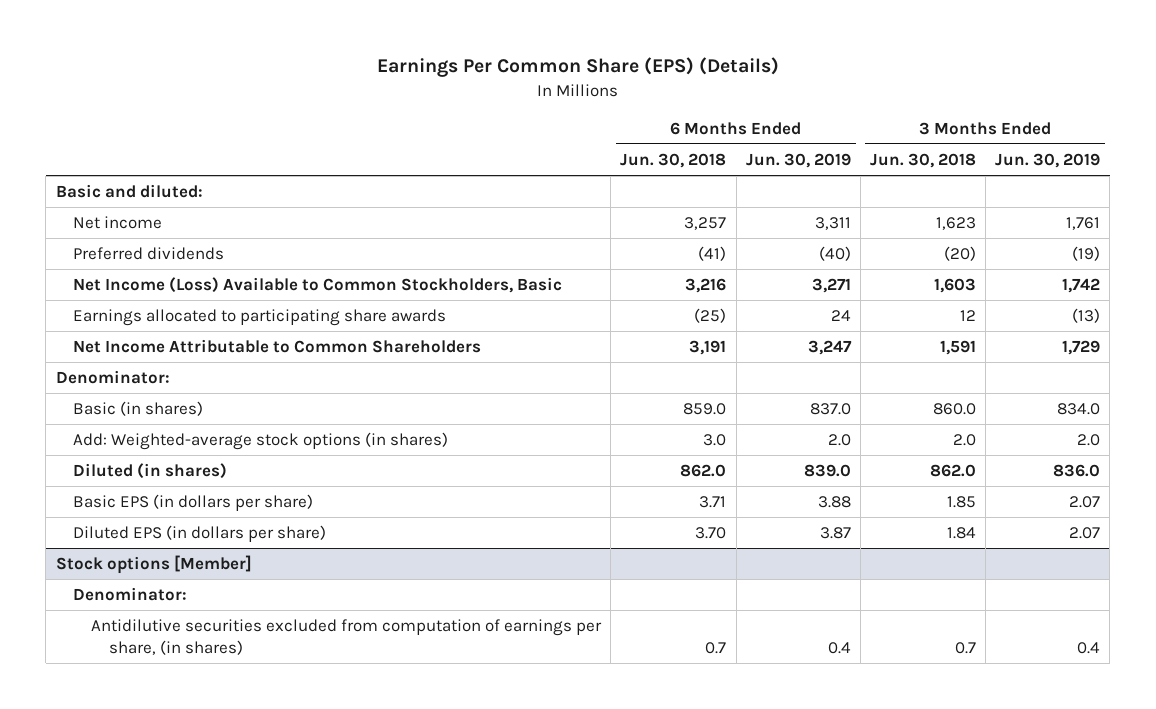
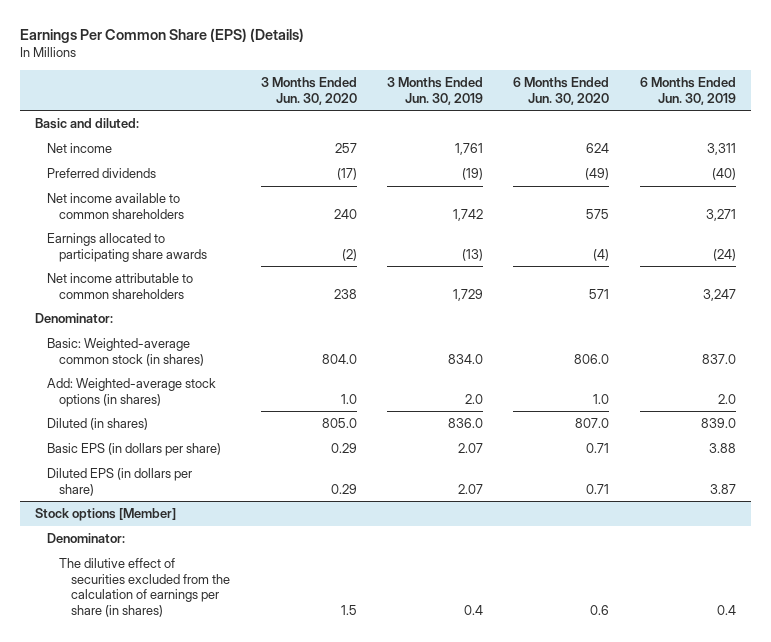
[620,152,727,168] Jun. 30, 2018 -> none
[869,152,976,168] Jun. 30, 2018 -> none
none -> [260,76,357,105] 3 Months Ended Jun. 30, 2020
none -> [513,76,610,105] 6 Months Ended Jun. 30, 2020
[73,276,563,293] Net Income (Loss) Available to Common Stockholders, Basic -> [47,193,185,219] Net income available to common shareholders
[830,309,851,321] 24 -> [712,248,736,261] (24)
[73,338,482,353] Net Income Attributable to Common Shareholders -> [47,273,194,299] Net income attributable to common shareholders
[73,400,204,416] Basic (in shares) -> [47,338,205,366] Basic: Weighted-average common stock (in shares)
[91,618,603,655] Antidilutive securities excluded from computation of earnings per share, (in shares) -> [59,558,231,617] The dilutive effect of securities excluded from the calculation of earnings per share (in shares)

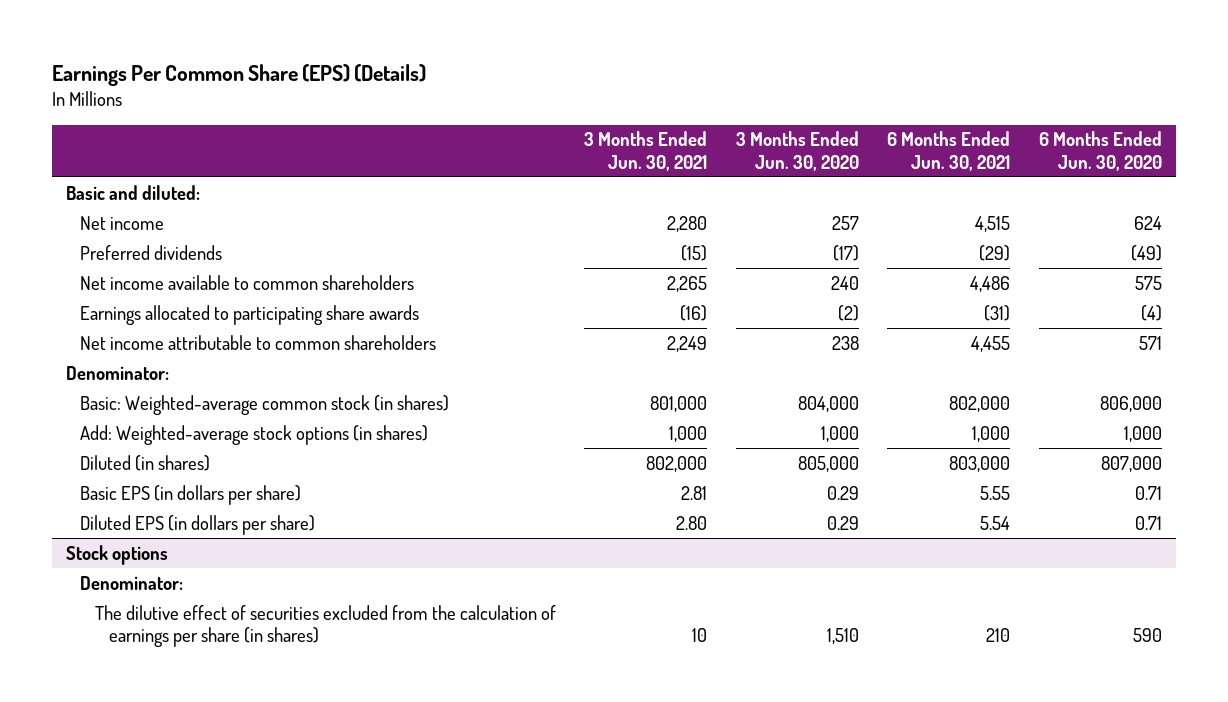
[387,76,484,105] 3 Months Ended Jun. 30, 2019 -> none
[639,76,736,105] 6 Months Ended Jun. 30, 2019 -> none
none -> [584,131,708,171] 3 Months Ended Jun. 30, 2021
none -> [887,131,1011,171] 6 Months Ended Jun. 30, 2021
[321,353,357,364] 804.0 -> [797,395,859,412] 804,000
[574,353,610,364] 806.0 -> [1099,395,1162,412] 806,000
[340,393,357,404] 1.0 -> [820,425,859,442] 1,000
[593,393,610,404] 1.0 -> [1123,425,1162,442] 1,000
[321,418,357,429] 805.0 -> [797,455,859,472] 805,000
[575,418,610,429] 807.0 -> [1100,455,1162,472] 807,000
[35,508,177,522] Stock options [Member] -> [66,544,169,565] Stock options
[340,604,357,615] 1.5 -> [826,627,859,644] 1,510
[590,604,610,615] 0.6 -> [1132,627,1162,642] 590

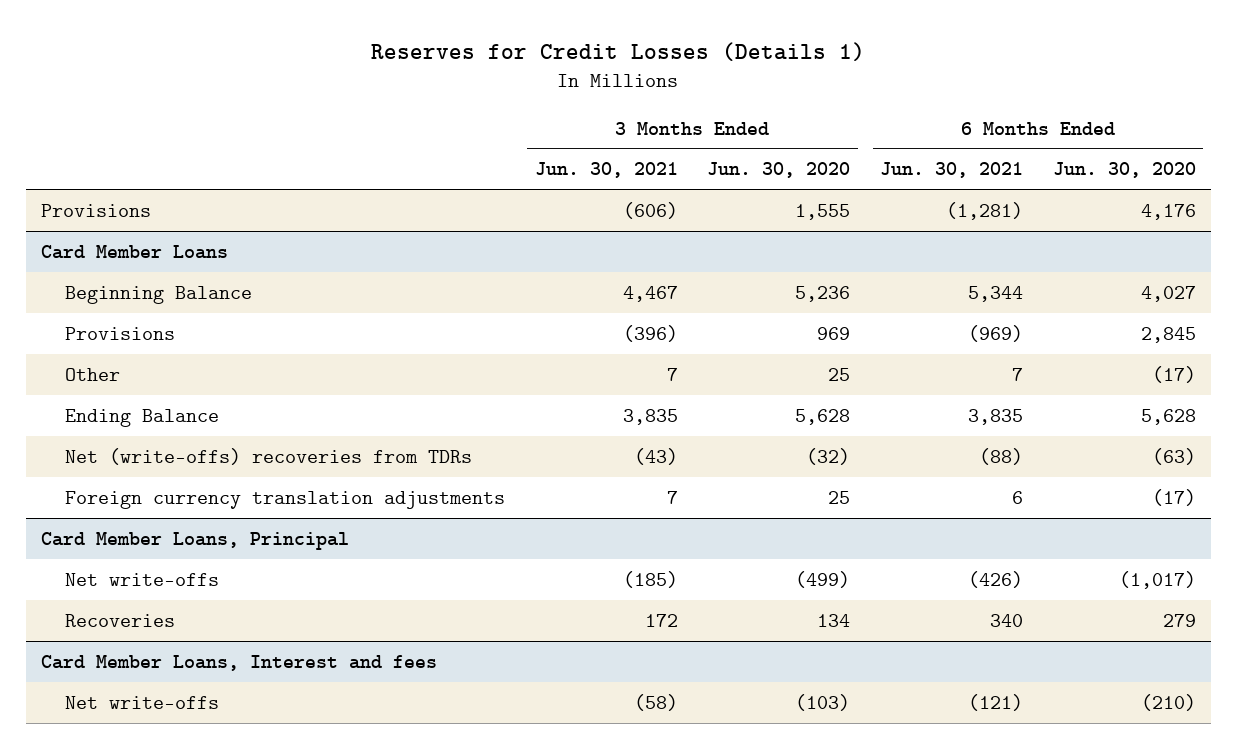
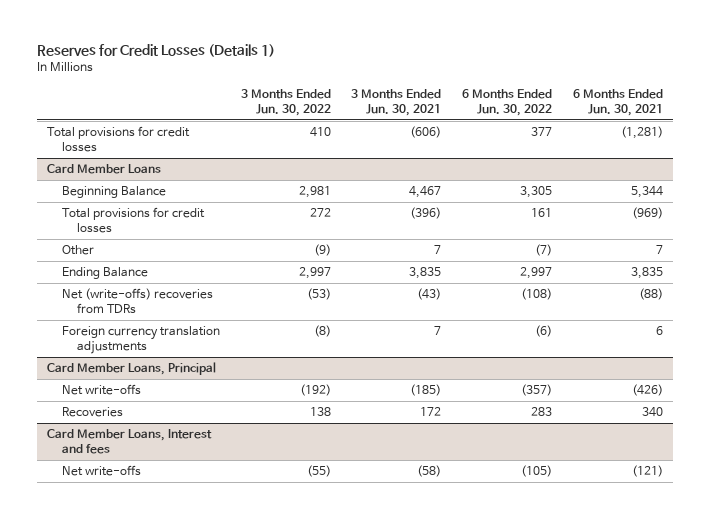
[707,162,851,179] Jun. 30, 2020 -> none
[1052,162,1196,179] Jun. 30, 2020 -> none
none -> [240,88,331,116] 3 Months Ended Jun. 30, 2022
none -> [462,88,553,116] 6 Months Ended Jun. 30, 2022
[40,203,151,217] Provisions -> [47,126,191,153] Total provisions for credit losses
[64,326,175,340] Provisions -> [62,207,206,234] Total provisions for credit losses

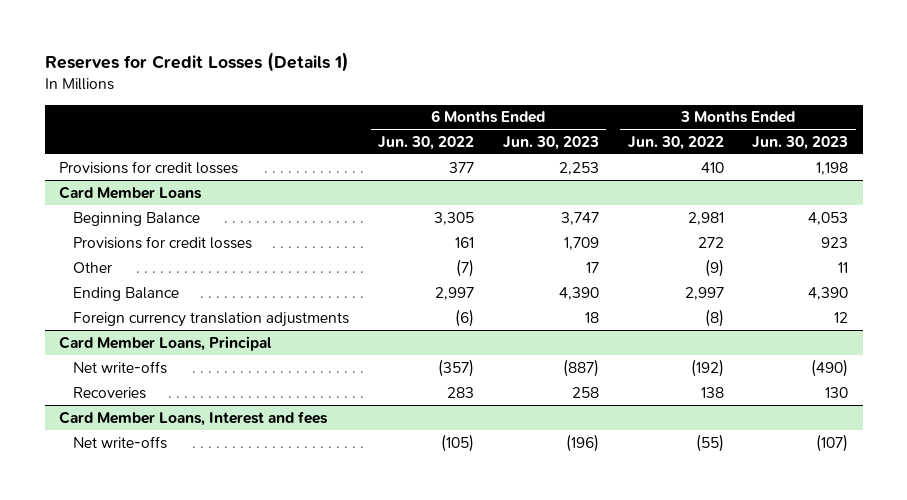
[351,88,442,116] 3 Months Ended Jun. 30, 2021 -> none
[572,88,663,116] 6 Months Ended Jun. 30, 2021 -> none
none -> [502,135,599,150] Jun. 30, 2023
none -> [752,135,849,150] Jun. 30, 2023
[47,126,191,153] Total provisions for credit losses -> [58,160,238,174] Provisions for credit losses
[62,207,206,234] Total provisions for credit losses -> [73,235,253,249] Provisions for credit losses
[62,288,214,315] Net (write-offs) recoveries from TDRs -> none

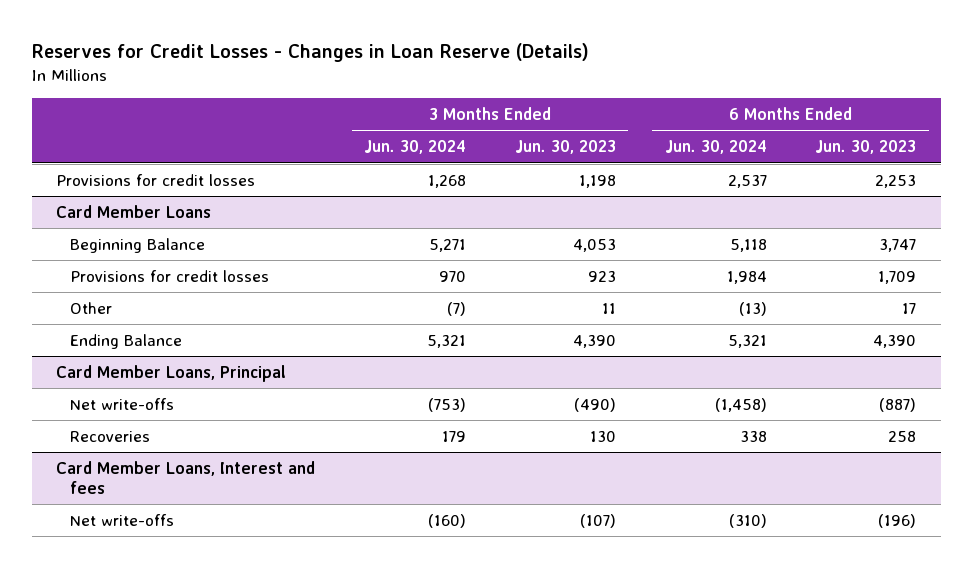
[44,52,349,73] Reserves for Credit Losses (Details 1) -> [31,42,589,62] Reserves for Credit Losses - Changes in Loan Reserve (Details)
[377,135,474,150] Jun. 30, 2022 -> none
[627,135,724,150] Jun. 30, 2022 -> none
none -> [363,140,466,155] Jun. 30, 2024
none -> [664,140,767,155] Jun. 30, 2024
[73,311,350,327] Foreign currency translation adjustments -> none

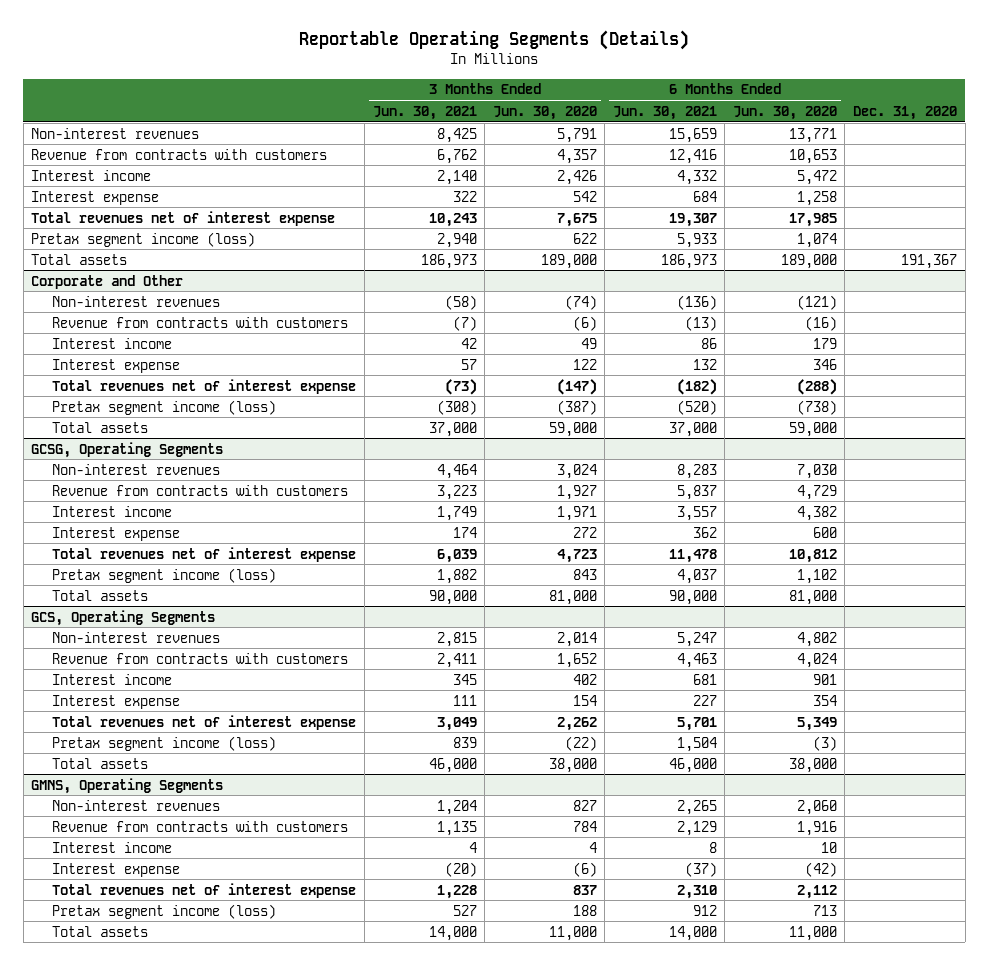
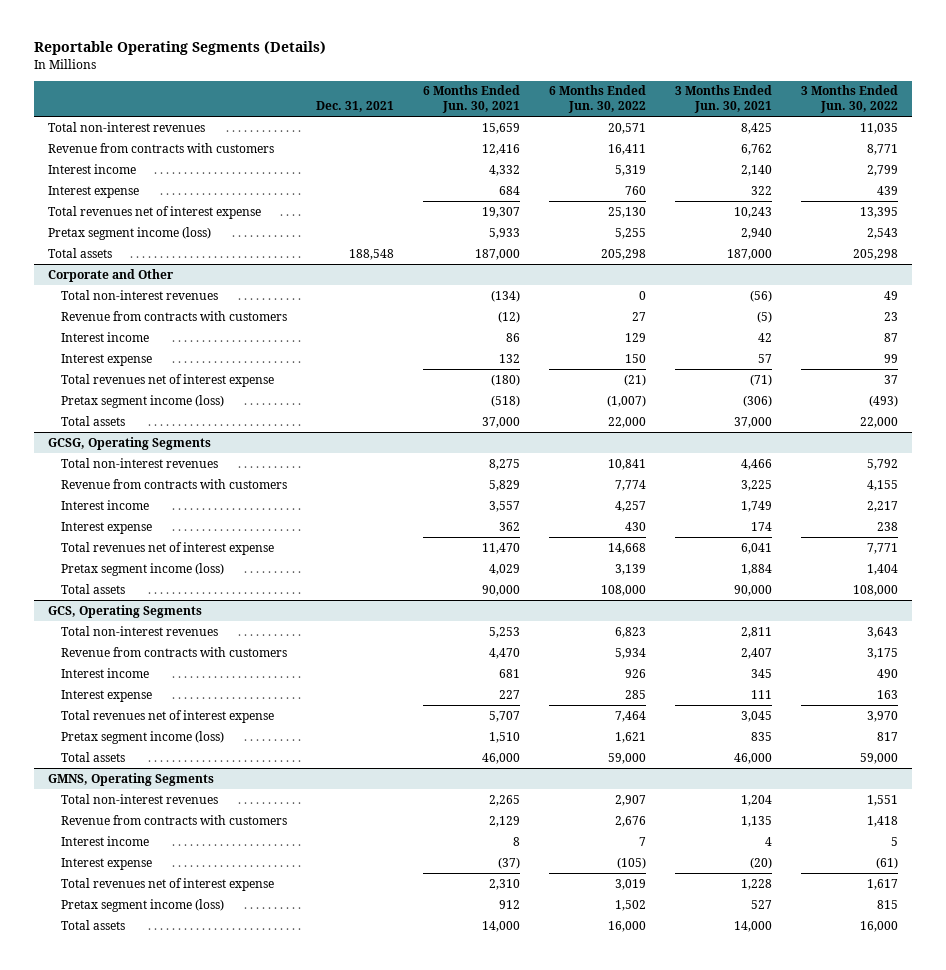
[492,105,597,120] Jun. 30, 2020 -> none
[732,105,837,120] Jun. 30, 2020 -> none
[853,105,958,120] Dec. 31, 2020 -> none
none -> [315,101,394,113] Dec. 31, 2021
none -> [548,85,646,114] 6 Months Ended Jun. 30, 2022
none -> [800,85,898,114] 3 Months Ended Jun. 30, 2022
[31,127,200,139] Non-interest revenues -> [48,121,206,132] Total non-interest revenues
[420,253,477,269] 186,973 -> [726,248,772,260] 187,000
[660,253,717,269] 186,973 -> [474,248,520,260] 187,000
[52,295,221,307] Non-interest revenues -> [60,289,218,300] Total non-interest revenues
[444,294,477,310] (58) -> [749,289,772,302] (56)
[676,294,717,310] (136) -> [490,289,520,302] (134)
[452,315,477,331] (7) -> [756,310,772,323] (5)
[684,315,717,331] (13) -> [497,310,520,323] (12)
[444,378,477,395] (73) -> [749,373,772,386] (71)
[676,378,717,395] (182) -> [490,373,520,386] (180)
[436,399,477,415] (308) -> [742,394,772,407] (306)
[676,399,717,415] (520) -> [490,394,520,407] (518)
[52,463,221,475] Non-interest revenues -> [60,457,218,468] Total non-interest revenues
[436,463,477,479] 4,464 -> [740,458,772,470] 4,466
[676,463,717,479] 8,283 -> [488,458,520,470] 8,275
[436,484,477,500] 3,223 -> [740,479,772,491] 3,225
[676,484,717,500] 5,837 -> [488,479,520,491] 5,829
[436,548,477,563] 6,039 -> [740,542,772,554] 6,041
[668,548,717,563] 11,478 -> [481,542,520,554] 11,470
[436,568,477,584] 1,882 -> [740,563,772,575] 1,884
[676,568,717,584] 4,037 -> [488,563,520,575] 4,029
[52,631,221,643] Non-interest revenues -> [60,625,218,636] Total non-interest revenues
[436,631,477,647] 2,815 -> [740,626,772,638] 2,811
[676,631,717,647] 5,247 -> [488,626,520,638] 5,253
[436,652,477,668] 2,411 -> [740,647,772,659] 2,407
[676,652,717,668] 4,463 -> [488,647,520,659] 4,470
[436,716,477,731] 3,049 -> [740,710,772,722] 3,045
[676,716,717,731] 5,701 -> [488,710,520,722] 5,707
[452,736,477,748] 839 -> [750,731,772,741] 835
[676,736,717,752] 1,504 -> [488,731,520,743] 1,510
[52,799,221,811] Non-interest revenues -> [60,793,218,804] Total non-interest revenues

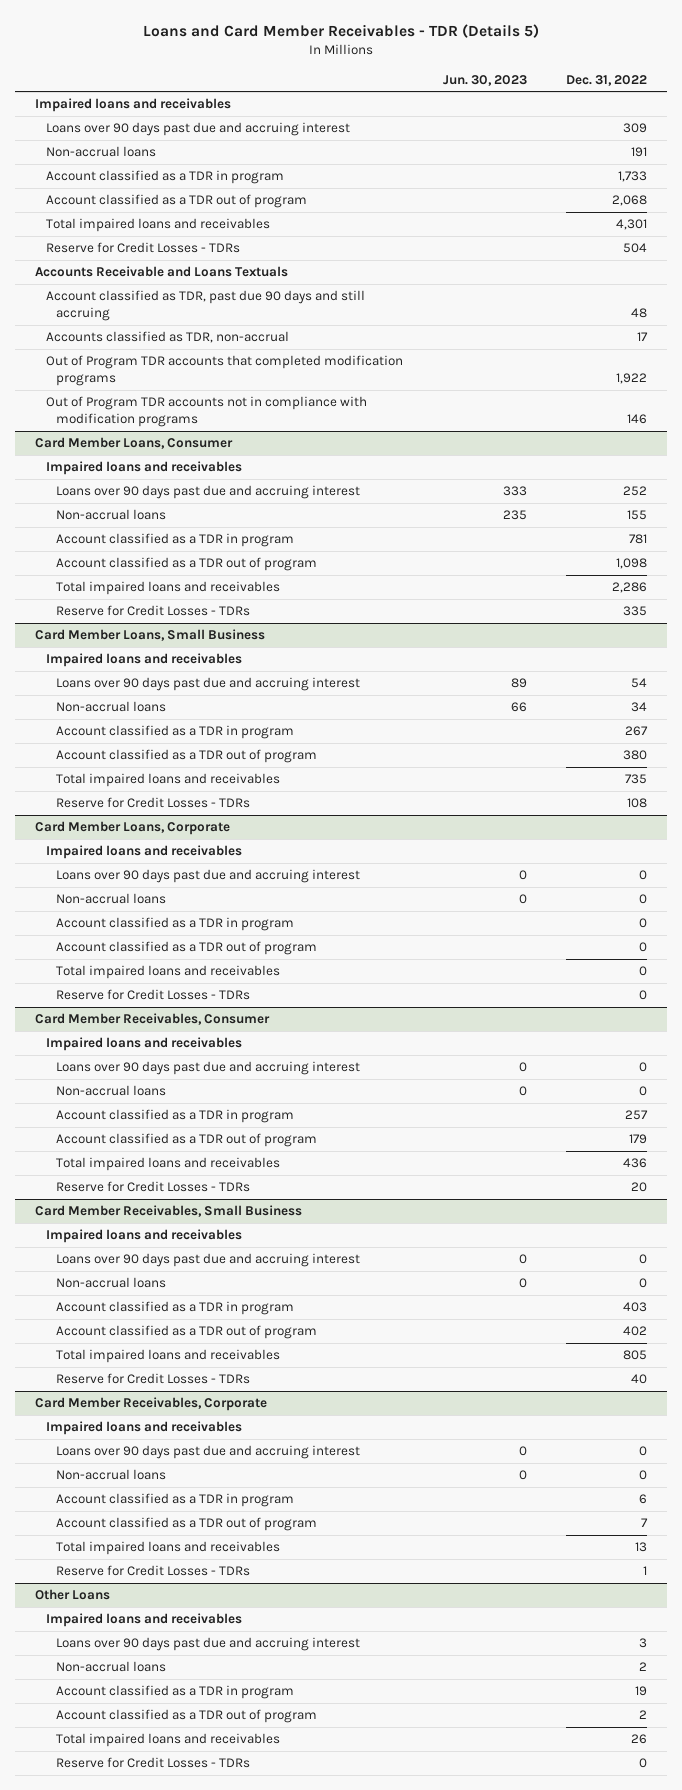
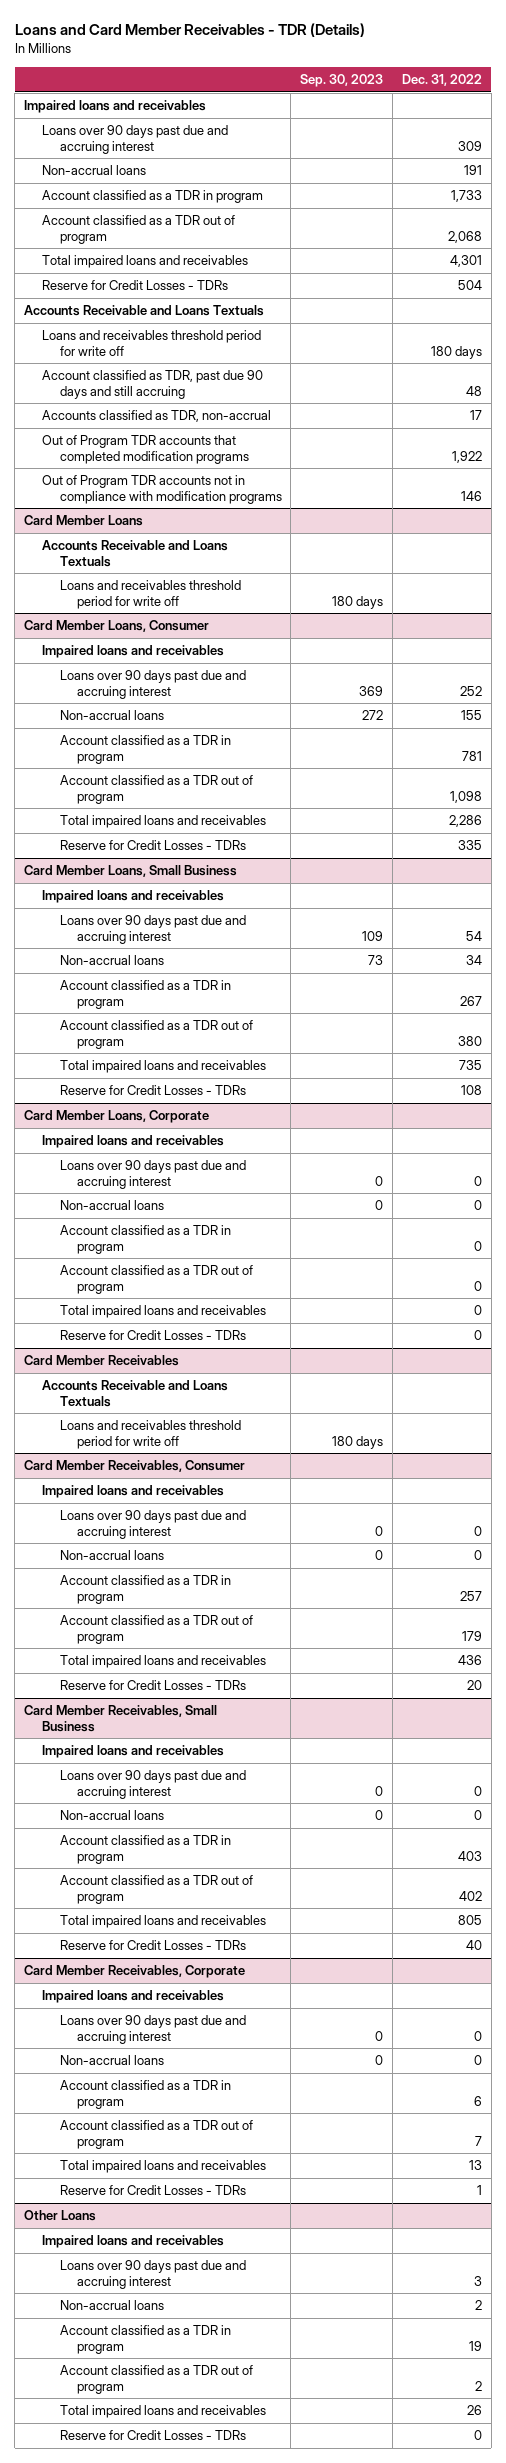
[143,23,540,38] Loans and Card Member Receivables - TDR (Details 5) -> [14,23,365,38] Loans and Card Member Receivables - TDR (Details)
[442,74,527,86] Jun. 30, 2023 -> none
none -> [300,73,384,87] Sep. 30, 2023
none -> [41,330,261,356] Loans and receivables threshold period for write off
none -> [24,515,144,527] Card Member Loans
none -> [41,540,228,567] Accounts Receivable and Loans Textuals
none -> [59,580,241,609] Loans and receivables threshold period for write off
none -> [24,1355,180,1367] Card Member Receivables
none -> [41,1380,228,1407] Accounts Receivable and Loans Textuals
none -> [59,1420,241,1449] Loans and receivables threshold period for write off

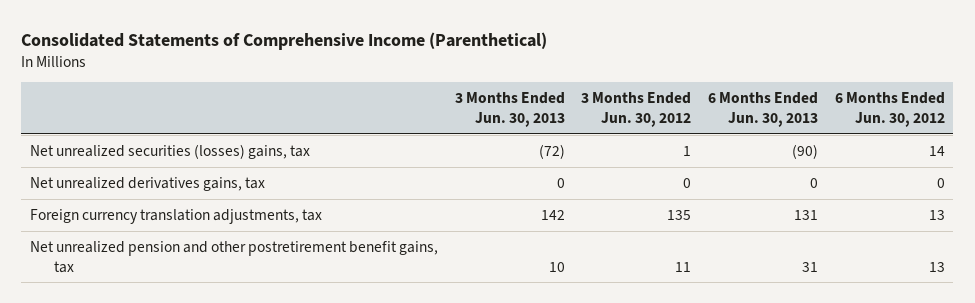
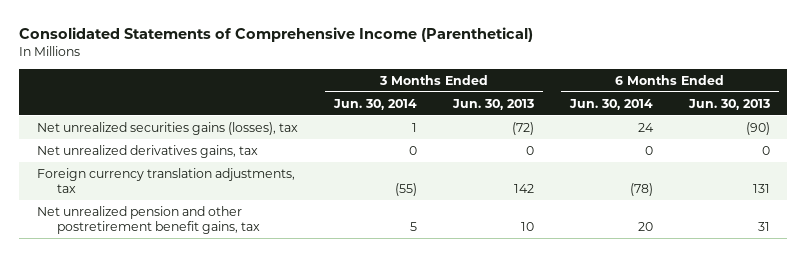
[581,92,692,128] 3 Months Ended Jun. 30, 2012 -> none
[834,92,945,128] 6 Months Ended Jun. 30, 2012 -> none
none -> [332,98,417,110] Jun. 30, 2014
none -> [568,98,653,110] Jun. 30, 2014
[29,143,310,159] Net unrealized securities (losses) gains, tax -> [36,121,298,135] Net unrealized securities gains (losses), tax

